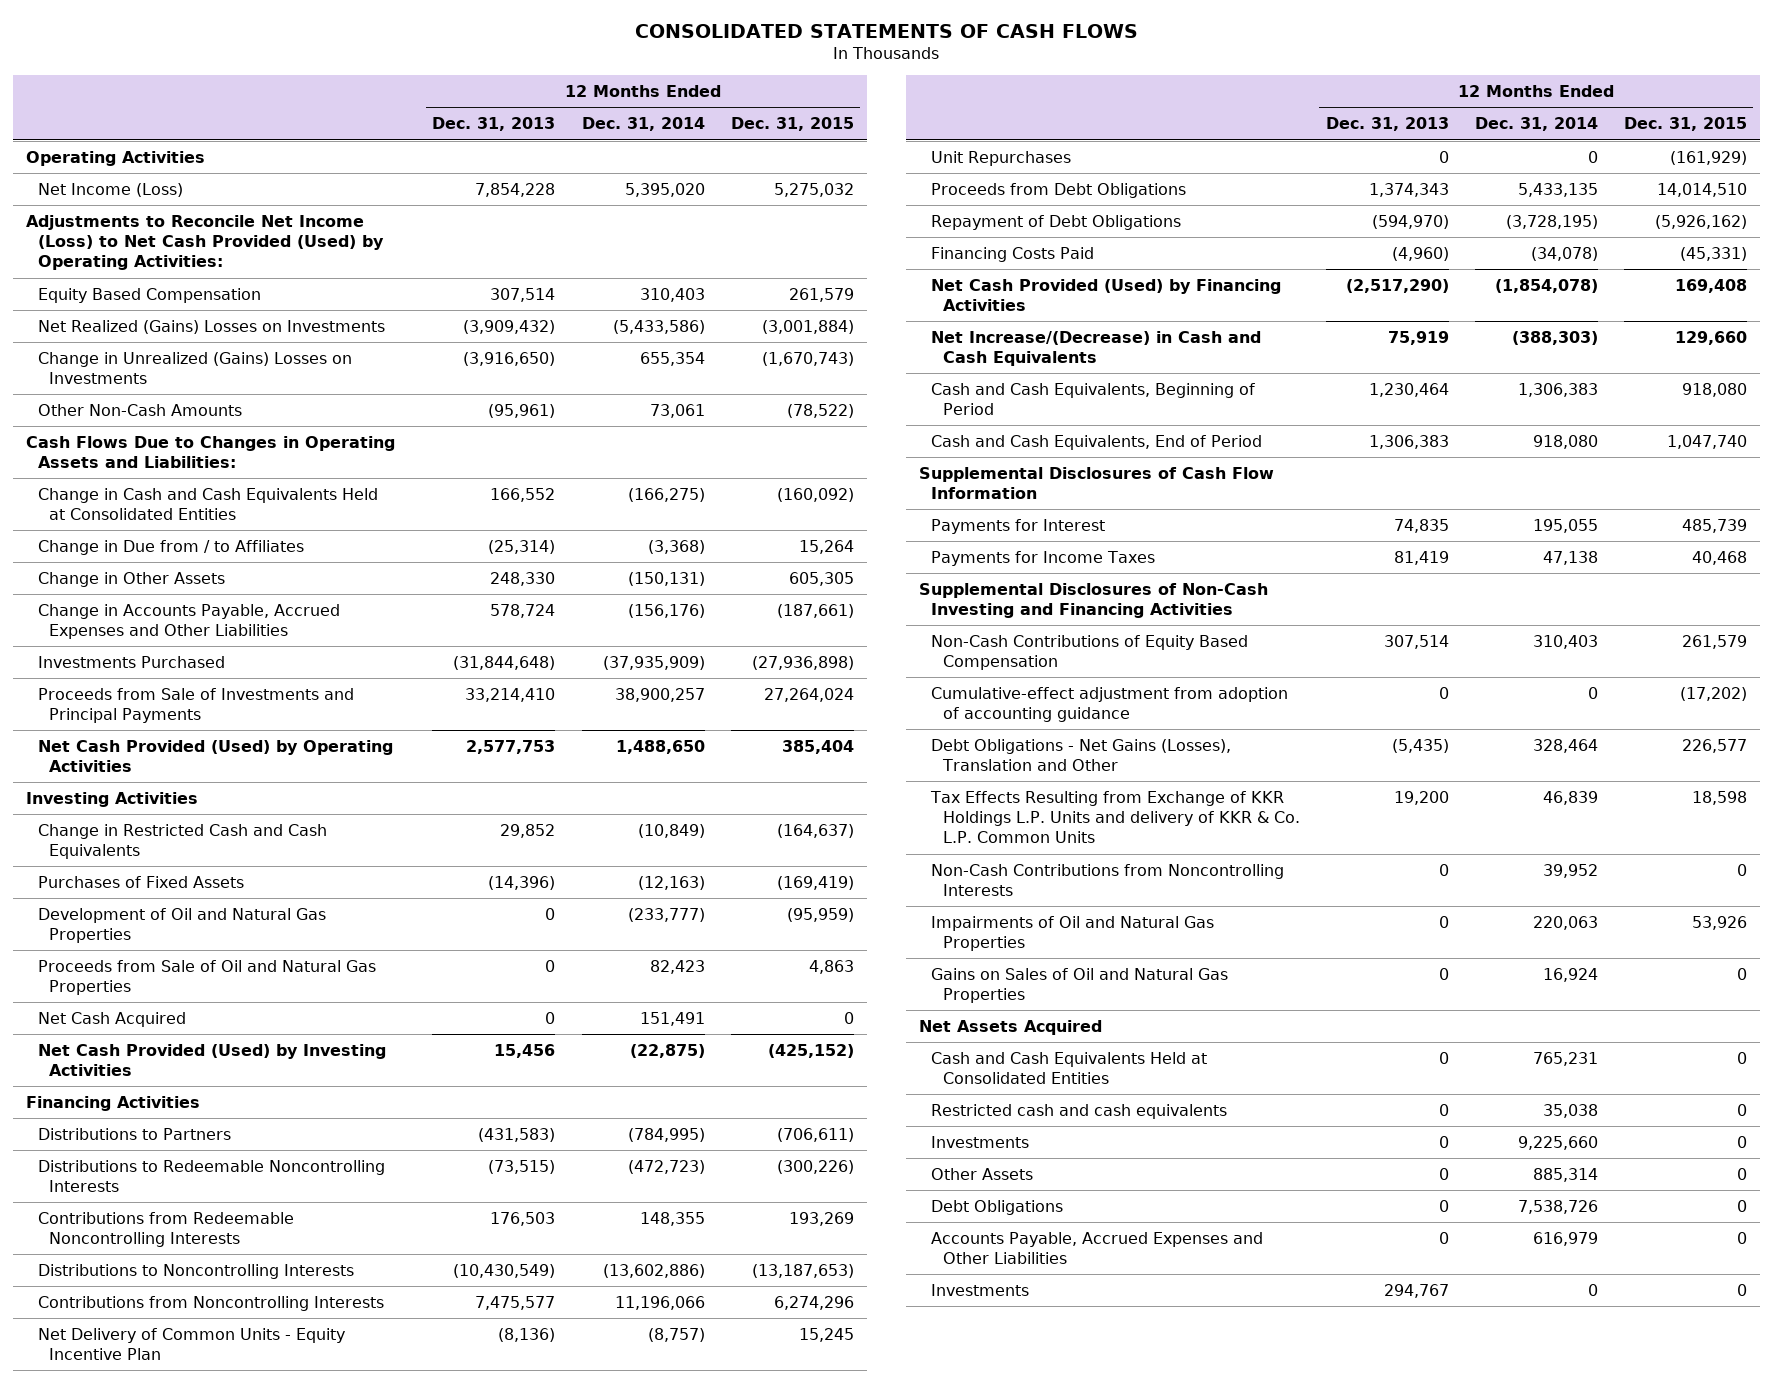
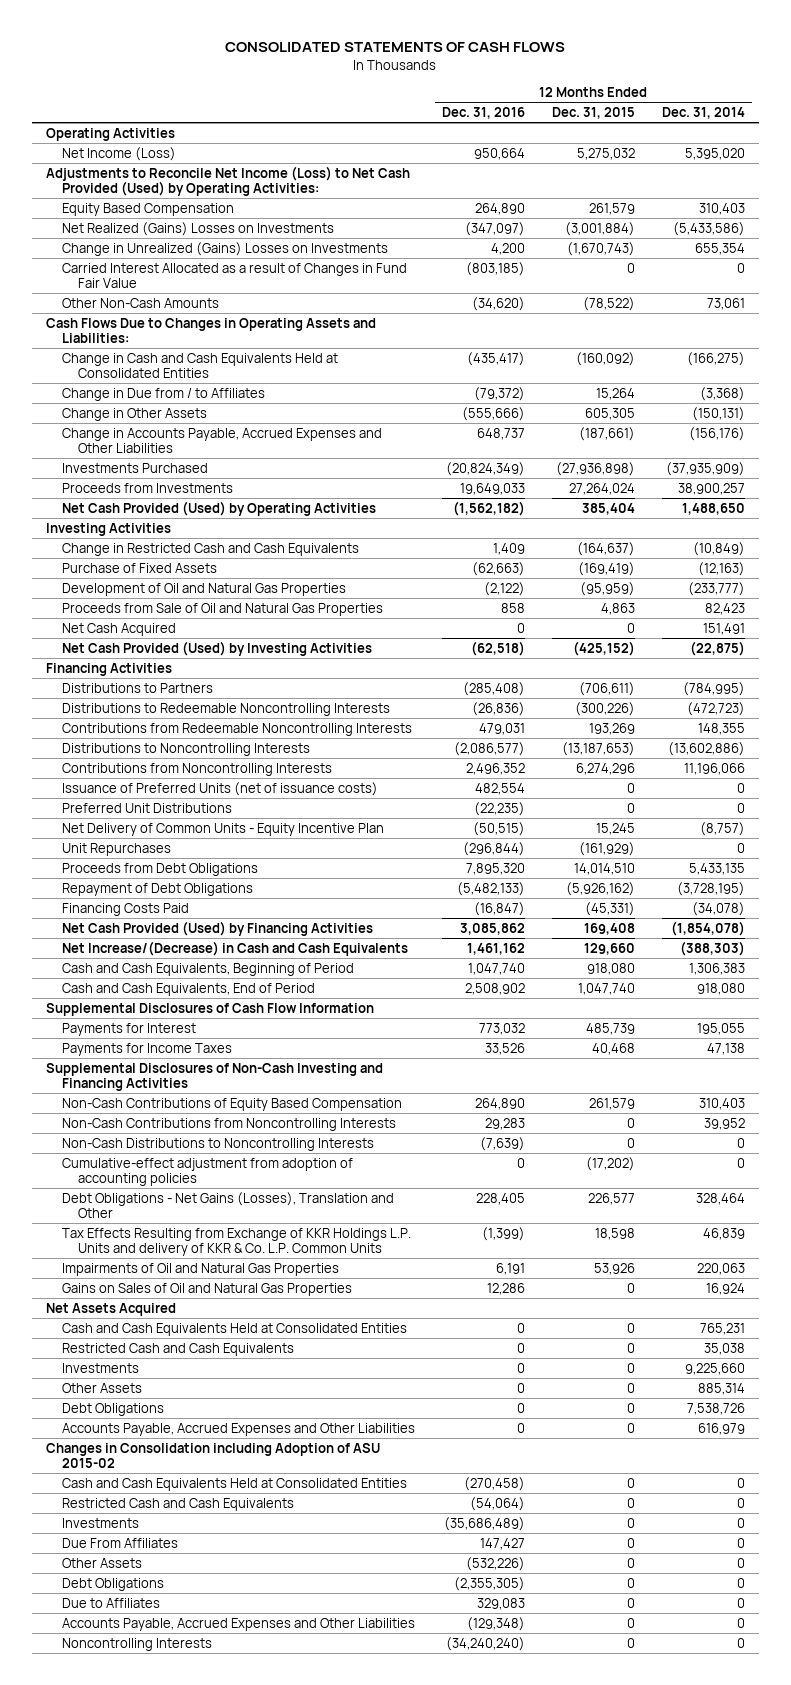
[432,117,556,132] Dec. 31, 2013 -> none
none -> [441,107,525,120] Dec. 31, 2016
none -> [61,262,407,288] Carried Interest Allocated as a result of Changes in Fund Fair Value
[37,687,354,724] Proceeds from Sale of Investments and Principal Payments -> [61,482,233,493] Proceeds from Investments
[37,875,244,888] Purchases of Fixed Assets -> [61,562,217,573] Purchase of Fixed Assets
none -> [61,781,378,796] Issuance of Preferred Units (net of issuance costs)
none -> [61,802,232,813] Preferred Unit Distributions
[930,863,1284,897] Non-Cash Contributions from Noncontrolling Interests -> [61,1117,396,1131] Non-Cash Contributions from Noncontrolling Interests
none -> [61,1137,374,1151] Non-Cash Distributions to Noncontrolling Interests
[930,686,1288,723] Cumulative-effect adjustment from adoption of accounting guidance -> [61,1157,353,1186] Cumulative-effect adjustment from adoption of accounting policies
[930,1103,1227,1119] Restricted cash and cash equivalents -> [61,1342,294,1356] Restricted Cash and Cash Equivalents
none -> [45,1442,380,1468] Changes in Consolidation including Adoption of ASU 2015-02
none -> [61,1477,407,1491] Cash and Cash Equivalents Held at Consolidated Entities
none -> [61,1497,294,1511] Restricted Cash and Cash Equivalents
none -> [61,1537,178,1548] Due From Affiliates
none -> [61,1557,142,1568] Other Assets
none -> [61,1577,164,1591] Debt Obligations
none -> [61,1597,160,1608] Due to Affiliates
none -> [61,1617,415,1631] Accounts Payable, Accrued Expenses and Other Liabilities
none -> [61,1637,212,1651] Noncontrolling Interests

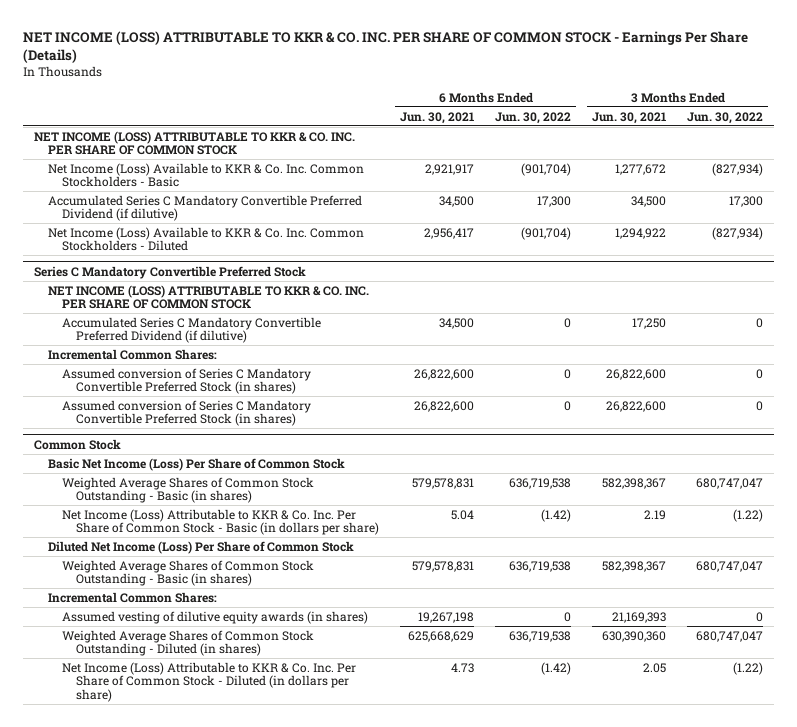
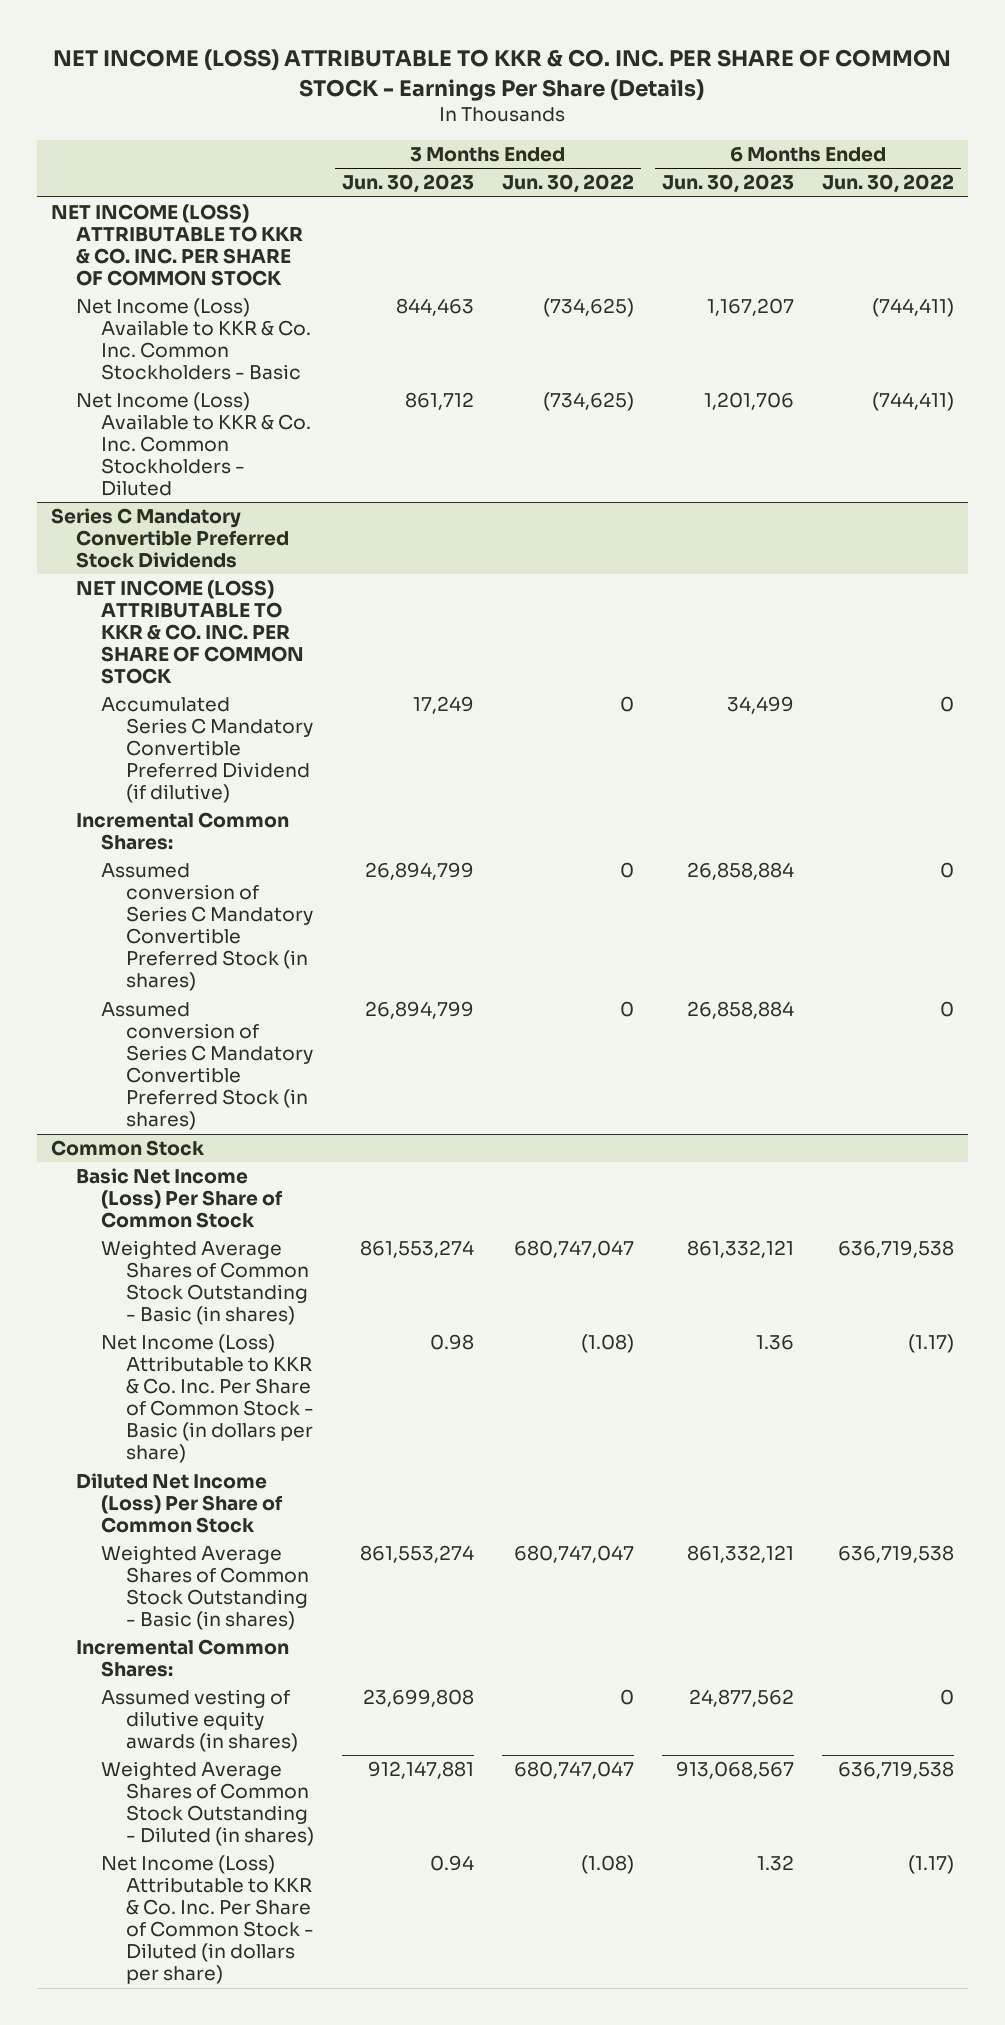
[399,111,474,124] Jun. 30, 2021 -> none
[592,111,667,124] Jun. 30, 2021 -> none
none -> [341,174,474,194] Jun. 30, 2023
none -> [661,174,794,194] Jun. 30, 2023
[47,194,362,222] Accumulated Series C Mandatory Convertible Preferred Dividend (if dilutive) -> none
[521,162,572,176] (901,704) -> [871,298,954,318] (744,411)
[712,162,764,176] (827,934) -> [542,298,634,318] (734,625)
[521,226,572,240] (901,704) -> [871,392,954,412] (744,411)
[712,226,764,240] (827,934) -> [542,392,634,412] (734,625)
[33,265,306,279] Series C Mandatory Convertible Preferred Stock -> [51,508,290,569] Series C Mandatory Convertible Preferred Stock Dividends
[541,508,572,522] (1.42) -> [907,1334,954,1354] (1.17)
[733,508,764,522] (1.22) -> [580,1334,634,1354] (1.08)
[541,661,572,675] (1.42) -> [907,1855,954,1875] (1.17)
[733,661,764,675] (1.22) -> [580,1855,634,1875] (1.08)

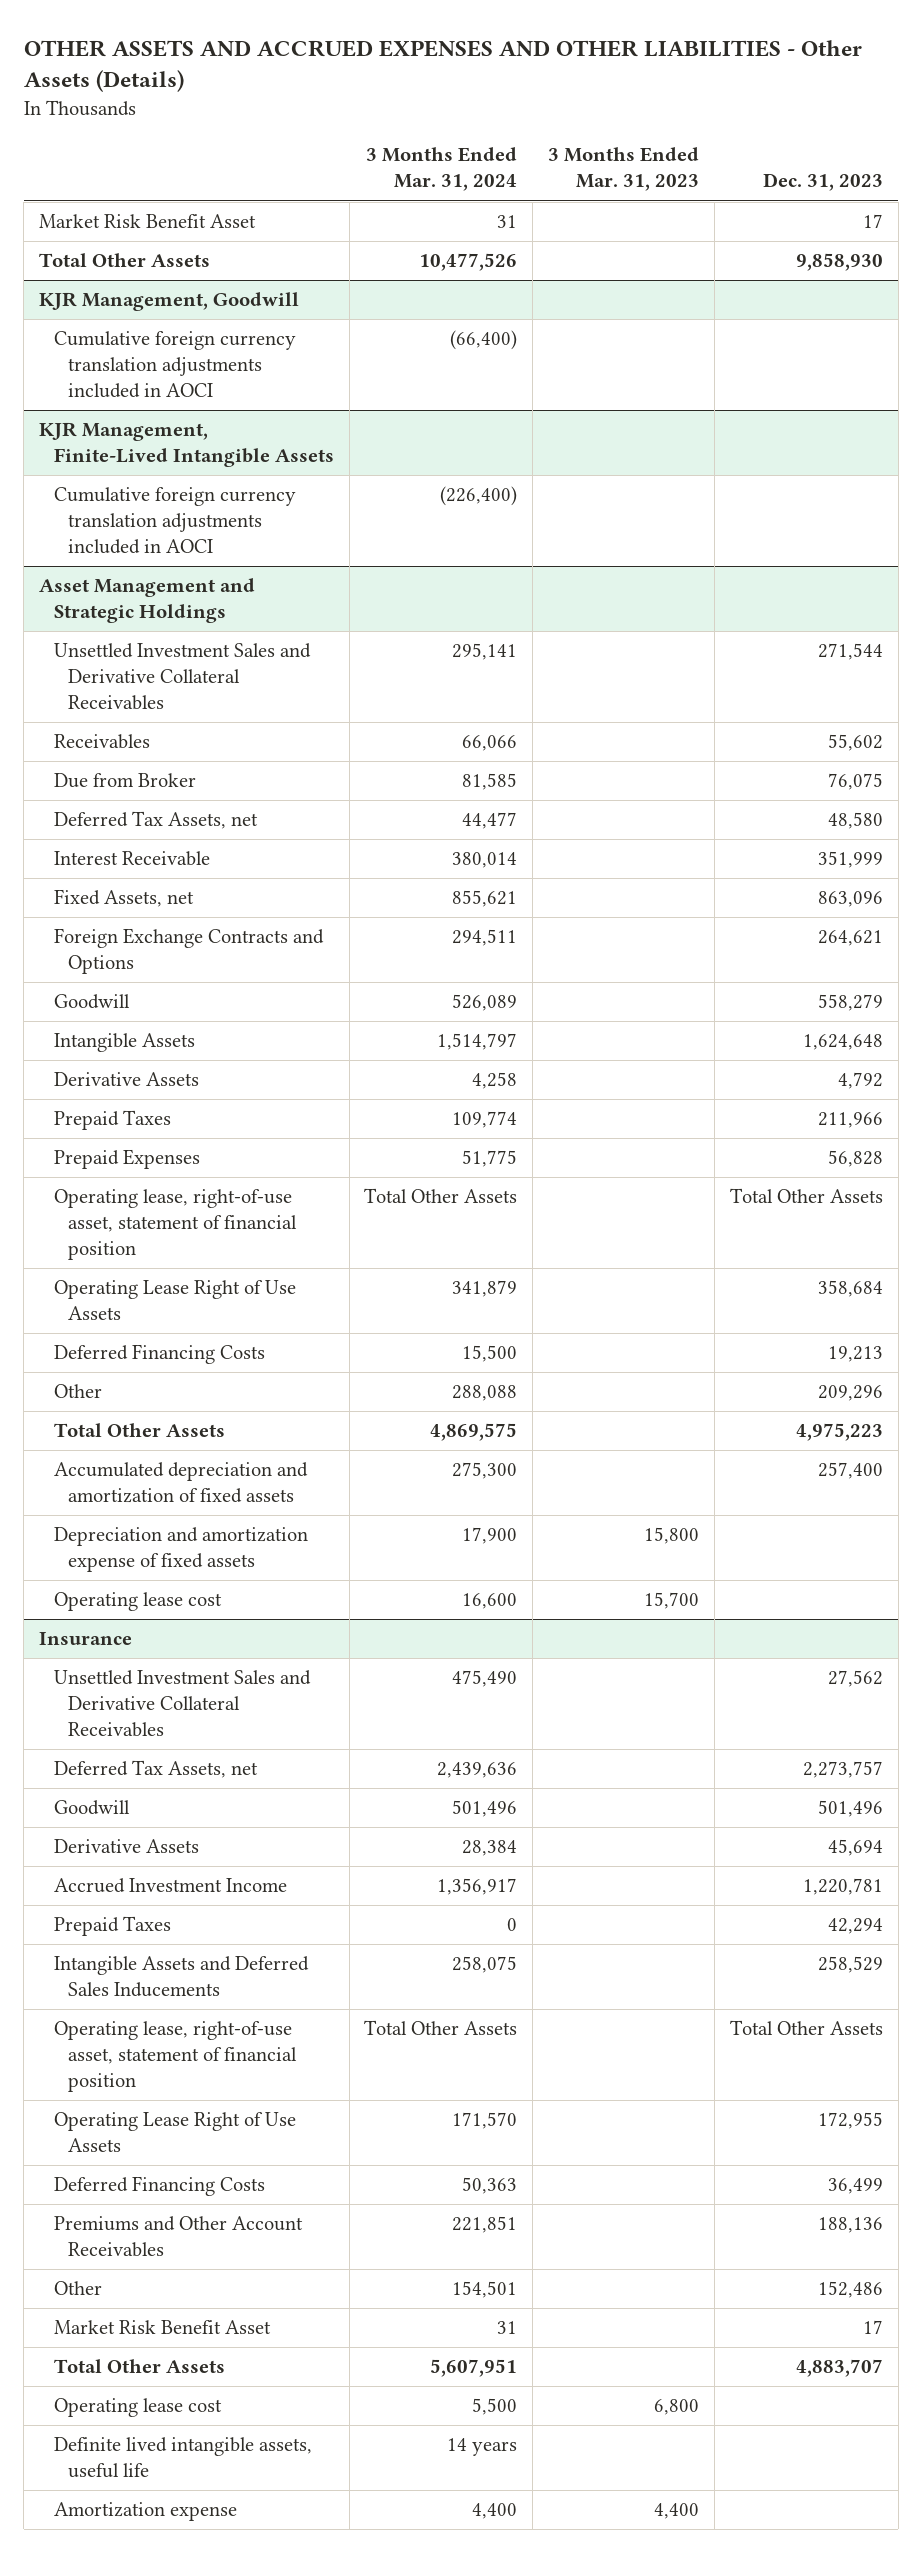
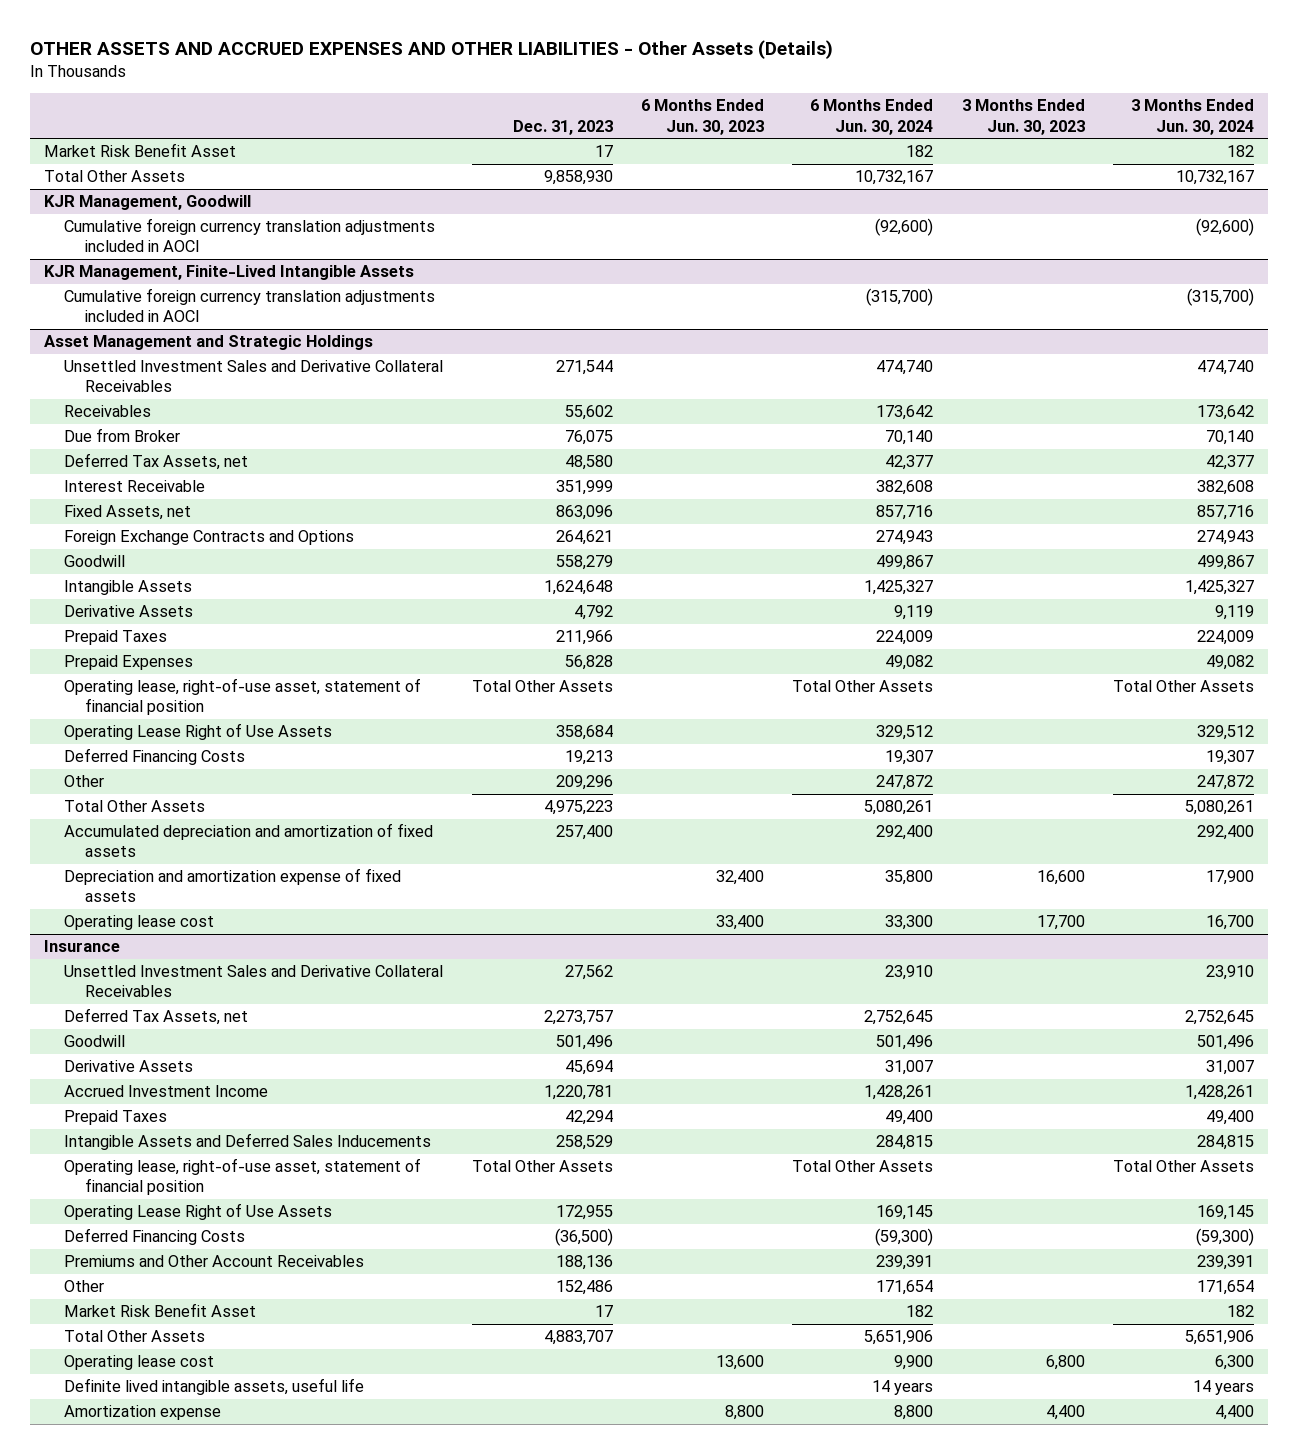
[366,147,518,192] 3 Months Ended Mar. 31, 2024 -> none
[548,147,700,192] 3 Months Ended Mar. 31, 2023 -> none
none -> [641,99,765,135] 6 Months Ended Jun. 30, 2023
none -> [810,99,934,135] 6 Months Ended Jun. 30, 2024
none -> [961,99,1085,135] 3 Months Ended Jun. 30, 2023
none -> [1130,99,1254,135] 3 Months Ended Jun. 30, 2024
[827,2178,883,2195] 36,499 -> [554,1228,613,1247] (36,500)

